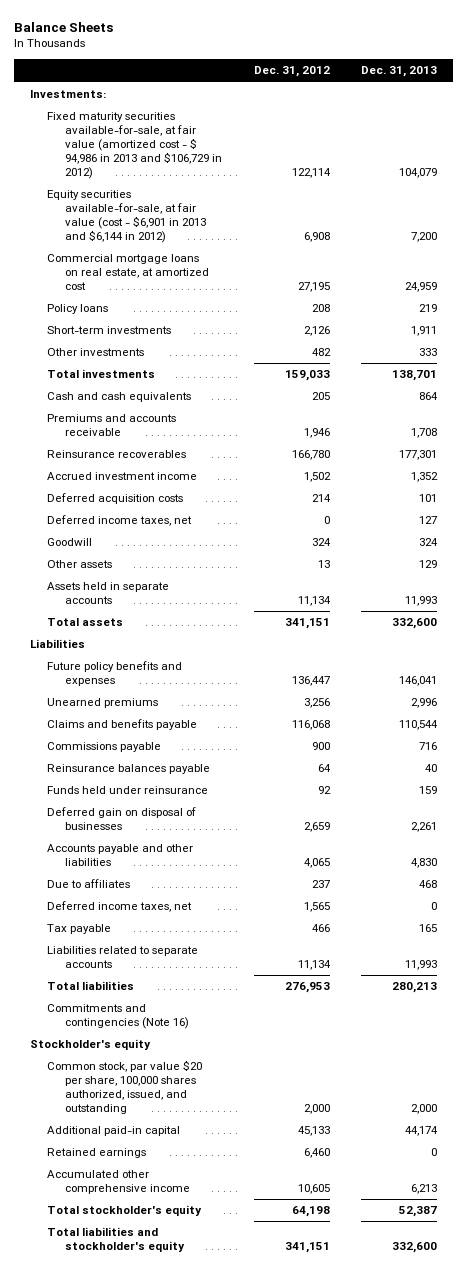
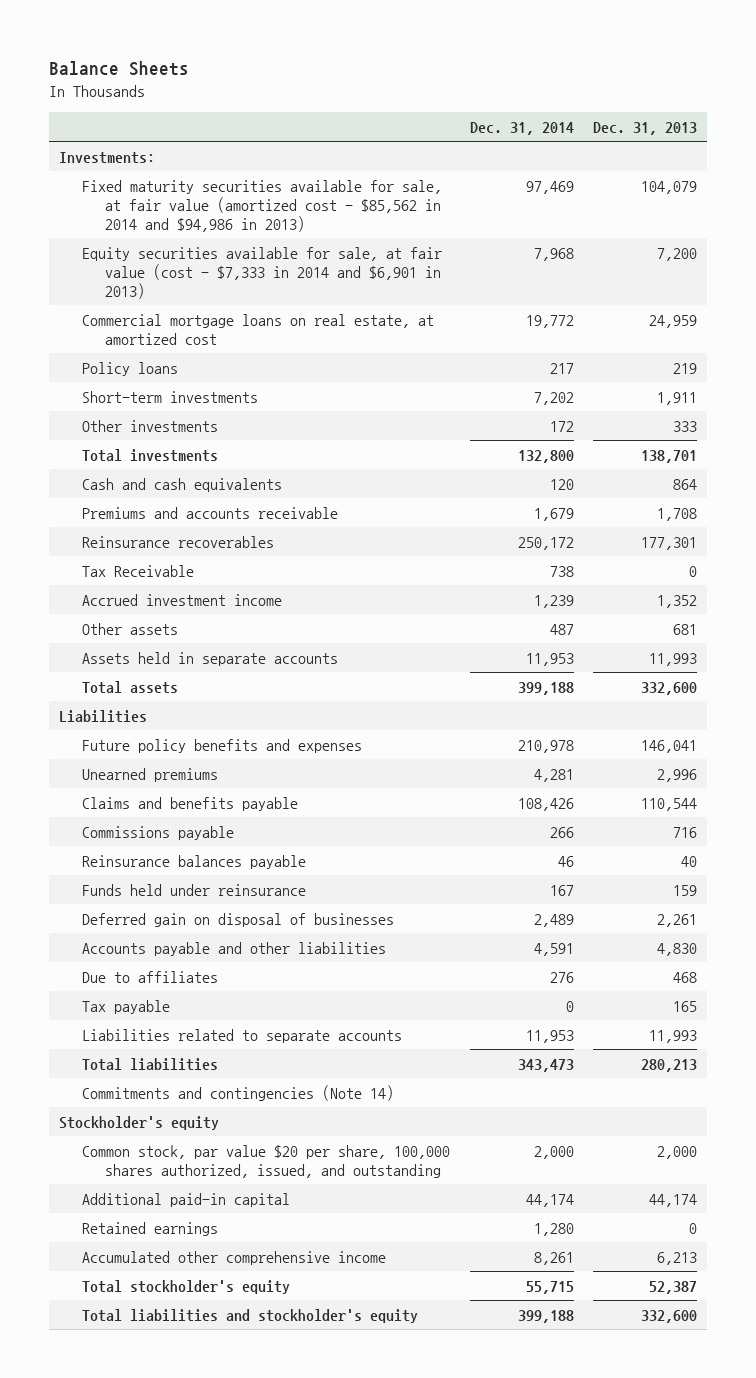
[253,66,330,78] Dec. 31, 2012 -> none
none -> [469,121,574,135] Dec. 31, 2014
[47,112,223,179] Fixed maturity securities available-for-sale, at fair value (amortized cost - $ 94,986 in 2013 and $106,729 in 2012) -> [81,179,442,233] Fixed maturity securities available for sale, at fair value (amortized cost - $85,562 in 2014 and $94,986 in 2013)
[47,190,207,243] Equity securities available-for-sale, at fair value (cost - $6,901 in 2013 and $6,144 in 2012) -> [81,246,442,300] Equity securities available for sale, at fair value (cost - $7,333 in 2014 and $6,901 in 2013)
none -> [81,564,194,577] Tax Receivable
[47,493,184,505] Deferred acquisition costs -> none
[47,515,193,527] Deferred income taxes, net -> none
[47,538,93,547] Goodwill -> none
[419,560,438,569] 129 -> [673,623,698,635] 681
[47,901,193,913] Deferred income taxes, net -> none
[47,1004,190,1030] Commitments and contingencies (Note 16) -> [81,1084,394,1101] Commitments and contingencies (Note 14)

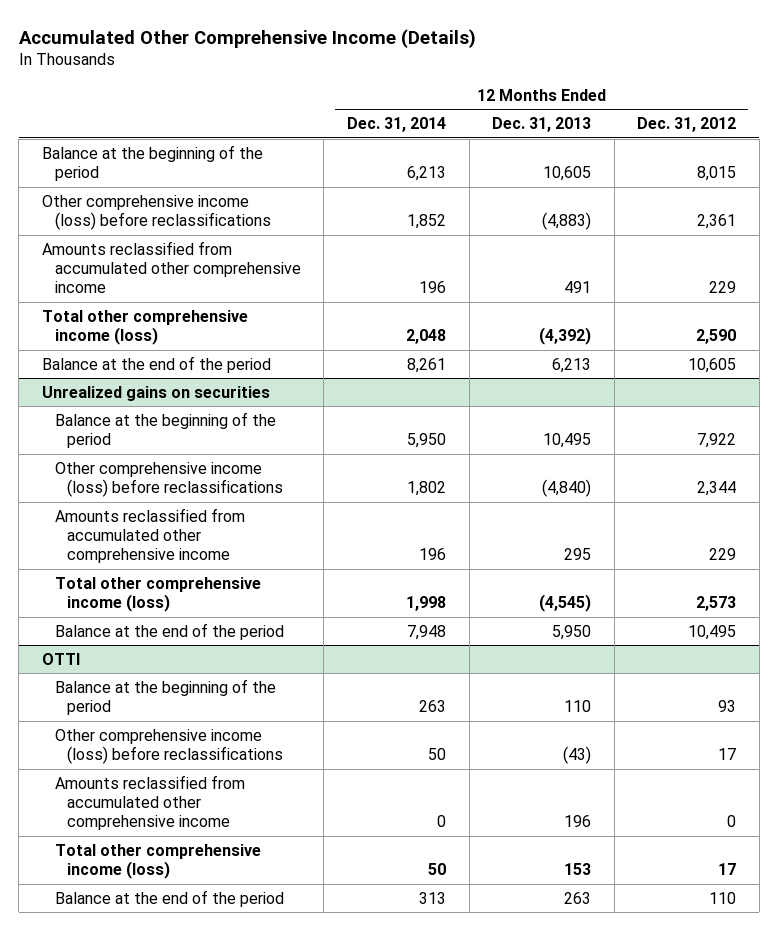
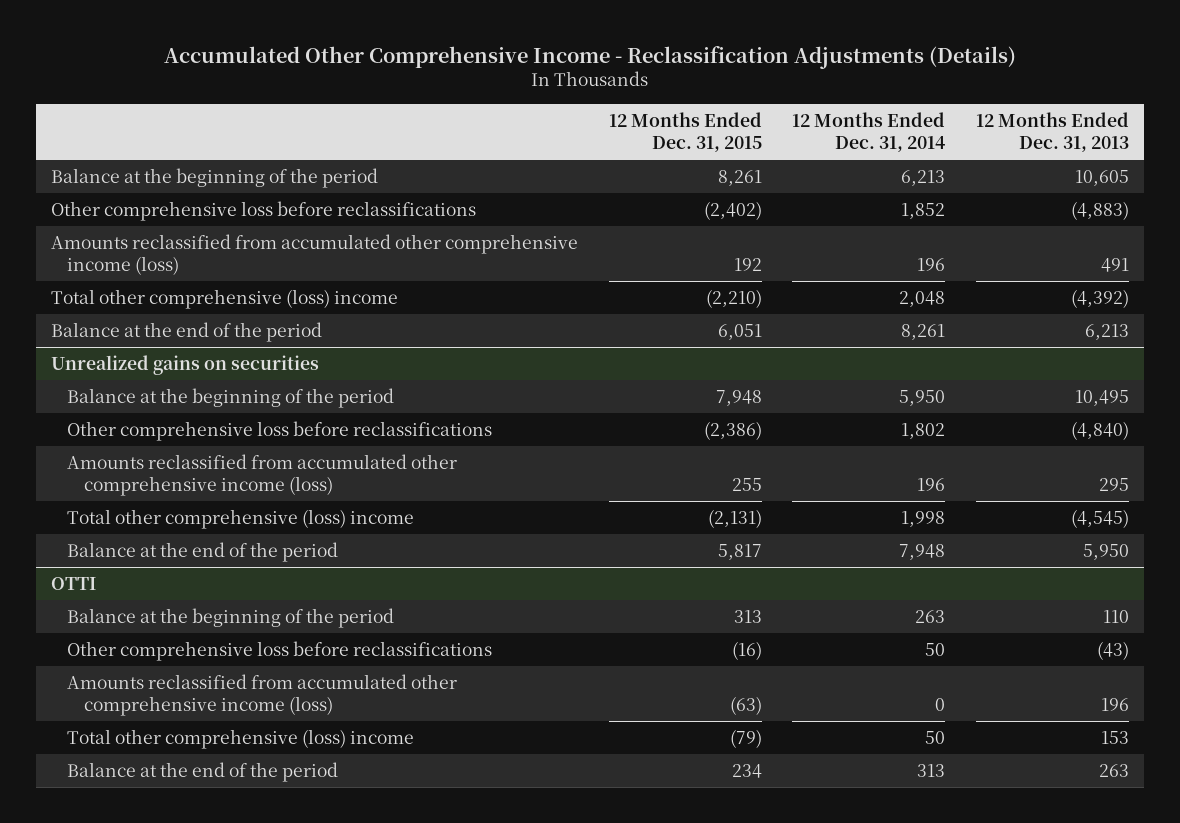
[18,28,476,48] Accumulated Other Comprehensive Income (Details) -> [163,45,1016,69] Accumulated Other Comprehensive Income - Reclassification Adjustments (Details)
[637,117,737,133] Dec. 31, 2012 -> none
none -> [608,111,762,153] 12 Months Ended Dec. 31, 2015
[41,194,271,230] Other comprehensive income (loss) before reclassifications -> [51,200,477,221] Other comprehensive loss before reclassifications
[41,240,301,293] Amounts reclassified from accumulated other comprehensive income -> [51,233,579,276] Amounts reclassified from accumulated other comprehensive income (loss)
[41,309,248,345] Total other comprehensive income (loss) -> [51,288,399,309] Total other comprehensive (loss) income
[54,461,284,497] Other comprehensive income (loss) before reclassifications -> [67,420,493,441] Other comprehensive loss before reclassifications
[54,507,245,563] Amounts reclassified from accumulated other comprehensive income -> [67,453,458,497] Amounts reclassified from accumulated other comprehensive income (loss)
[54,576,261,612] Total other comprehensive income (loss) -> [67,508,415,529] Total other comprehensive (loss) income
[54,728,284,764] Other comprehensive income (loss) before reclassifications -> [67,640,493,661] Other comprehensive loss before reclassifications
[54,774,245,830] Amounts reclassified from accumulated other comprehensive income -> [67,673,458,717] Amounts reclassified from accumulated other comprehensive income (loss)
[54,843,261,879] Total other comprehensive income (loss) -> [67,728,415,749] Total other comprehensive (loss) income

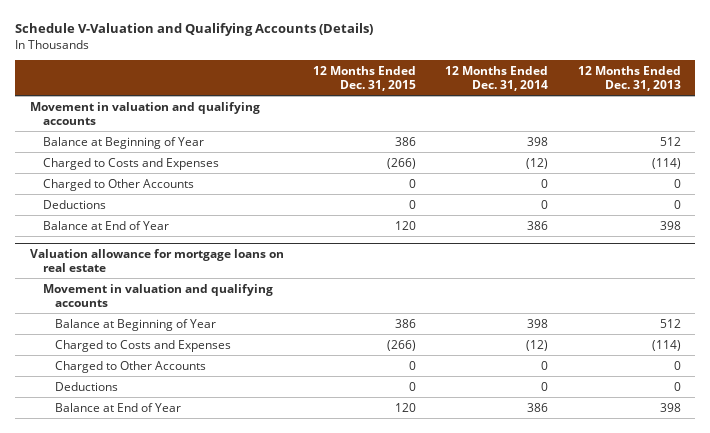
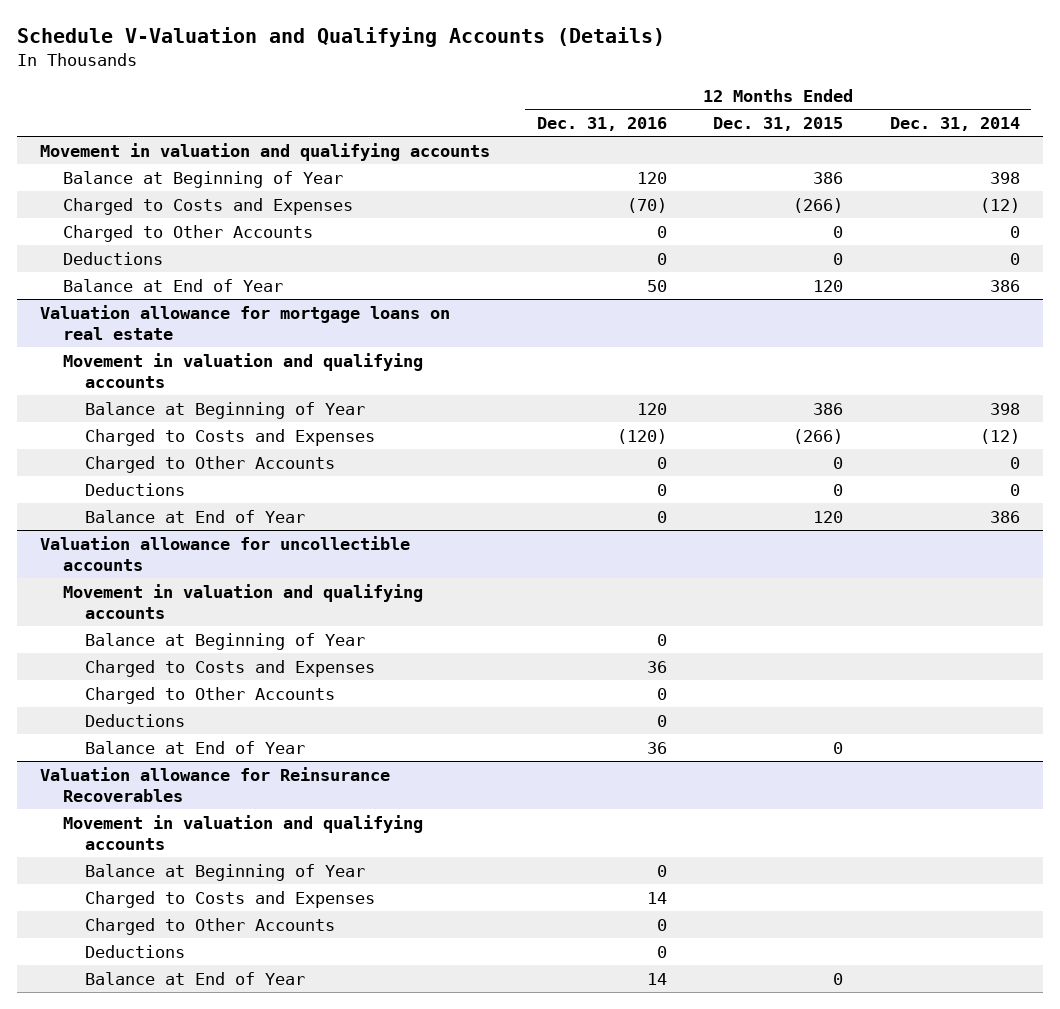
[577,65,681,91] 12 Months Ended Dec. 31, 2013 -> none
none -> [536,117,667,132] Dec. 31, 2016
none -> [39,535,410,571] Valuation allowance for uncollectible accounts
none -> [62,583,423,619] Movement in valuation and qualifying accounts
none -> [85,632,366,650] Balance at Beginning of Year
none -> [85,659,376,677] Charged to Costs and Expenses
none -> [85,686,336,704] Charged to Other Accounts
none -> [85,713,186,727] Deductions
none -> [85,740,306,754] Balance at End of Year
none -> [39,766,390,802] Valuation allowance for Reinsurance Recoverables
none -> [62,814,423,850] Movement in valuation and qualifying accounts
none -> [85,863,366,881] Balance at Beginning of Year
none -> [85,890,376,908] Charged to Costs and Expenses
none -> [85,917,336,935] Charged to Other Accounts
none -> [85,944,186,958] Deductions
none -> [85,971,306,985] Balance at End of Year

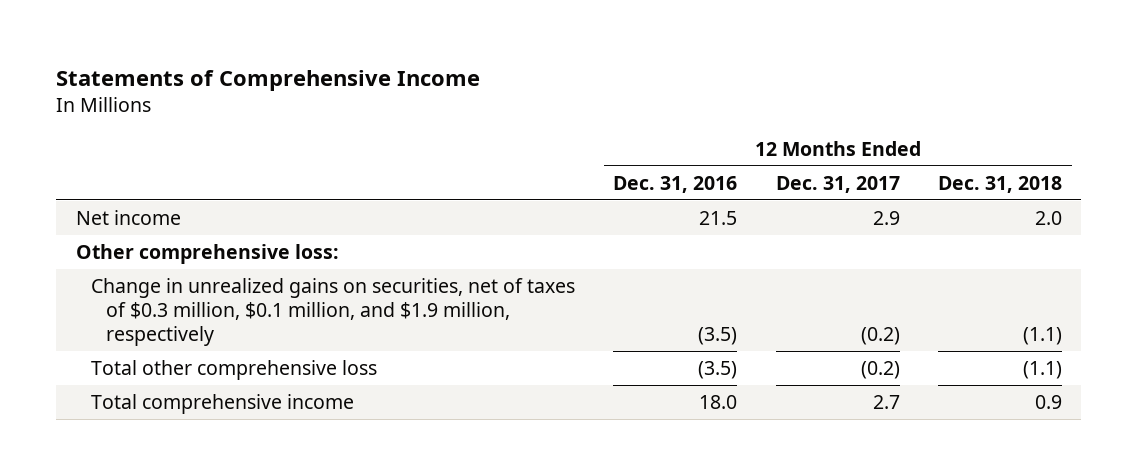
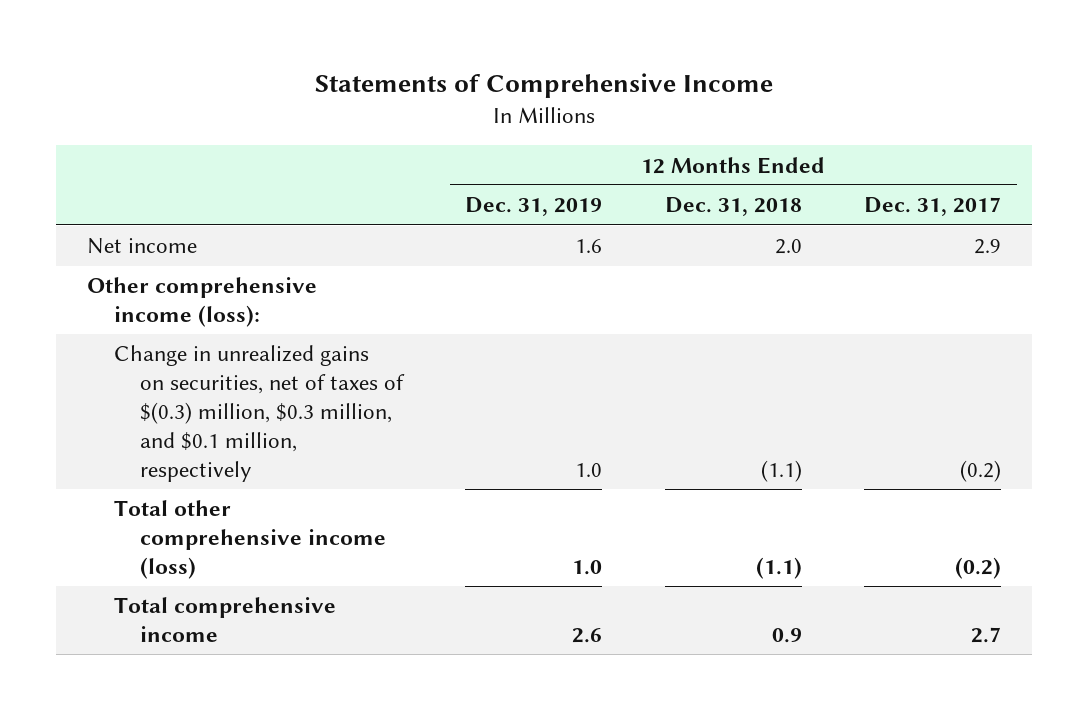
[613,175,738,193] Dec. 31, 2016 -> none
none -> [465,197,603,217] Dec. 31, 2019
[75,243,339,264] Other comprehensive loss: -> [87,277,318,328] Other comprehensive income (loss):
[90,277,575,347] Change in unrealized gains on securities, net of taxes of $0.3 million, $0.1 million, and $1.9 million, respectively -> [113,345,406,482] Change in unrealized gains on securities, net of taxes of $(0.3) million, $0.3 million, and $0.1 million, respectively
[90,359,377,380] Total other comprehensive loss -> [113,500,387,579] Total other comprehensive income (loss)

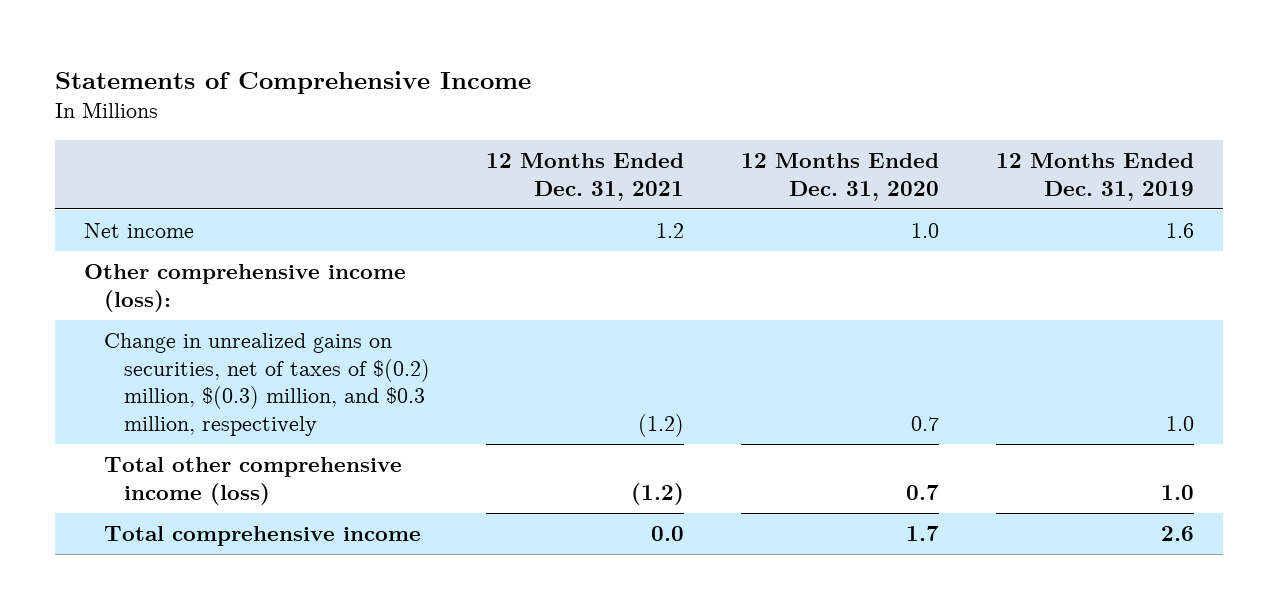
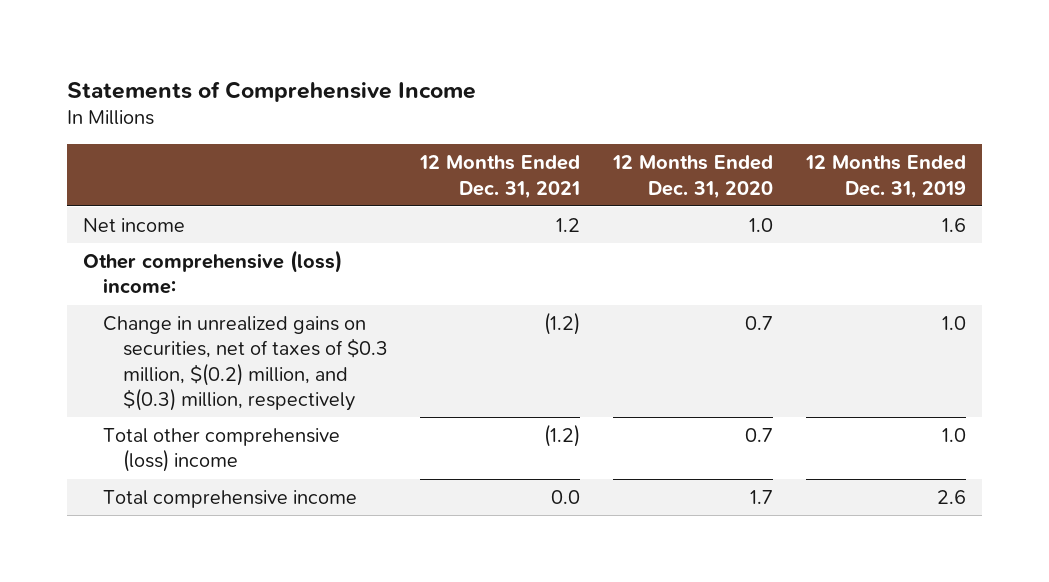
[83,263,406,312] Other comprehensive income (loss): -> [83,249,343,295] Other comprehensive (loss) income:
[103,332,430,437] Change in unrealized gains on securities, net of taxes of $(0.2) million, $(0.3) million, and $0.3 million, respectively -> [102,315,388,411] Change in unrealized gains on securities, net of taxes of $0.3 million, $(0.2) million, and $(0.3) million, respectively
[103,456,402,505] Total other comprehensive income (loss) -> [102,427,340,473] Total other comprehensive (loss) income

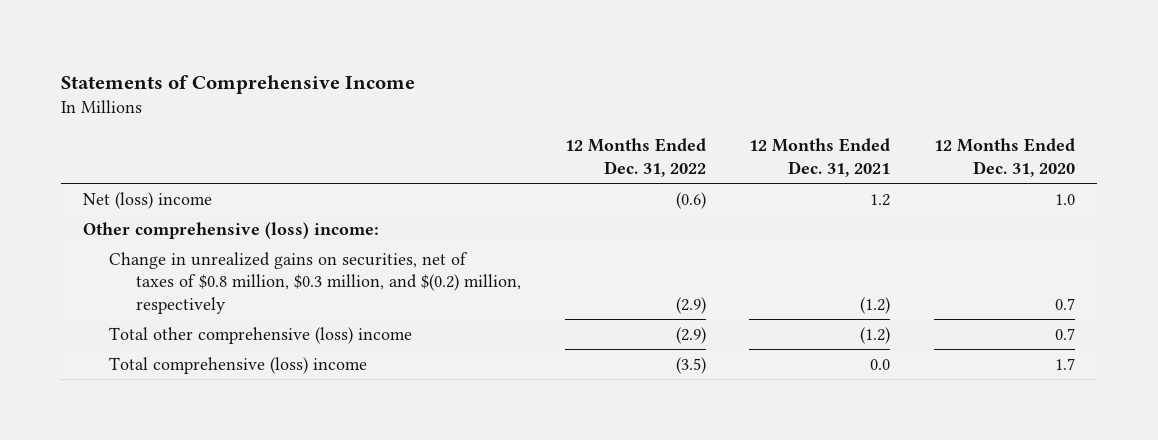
[805,155,967,199] 12 Months Ended Dec. 31, 2019 -> none
none -> [564,138,706,178] 12 Months Ended Dec. 31, 2022
[83,217,186,232] Net income -> [82,191,212,209] Net (loss) income
[102,315,388,411] Change in unrealized gains on securities, net of taxes of $0.3 million, $(0.2) million, and $(0.3) million, respectively -> [109,251,521,315] Change in unrealized gains on securities, net of taxes of $0.8 million, $0.3 million, and $(0.2) million, respectively
[102,489,357,508] Total comprehensive income -> [109,356,368,374] Total comprehensive (loss) income

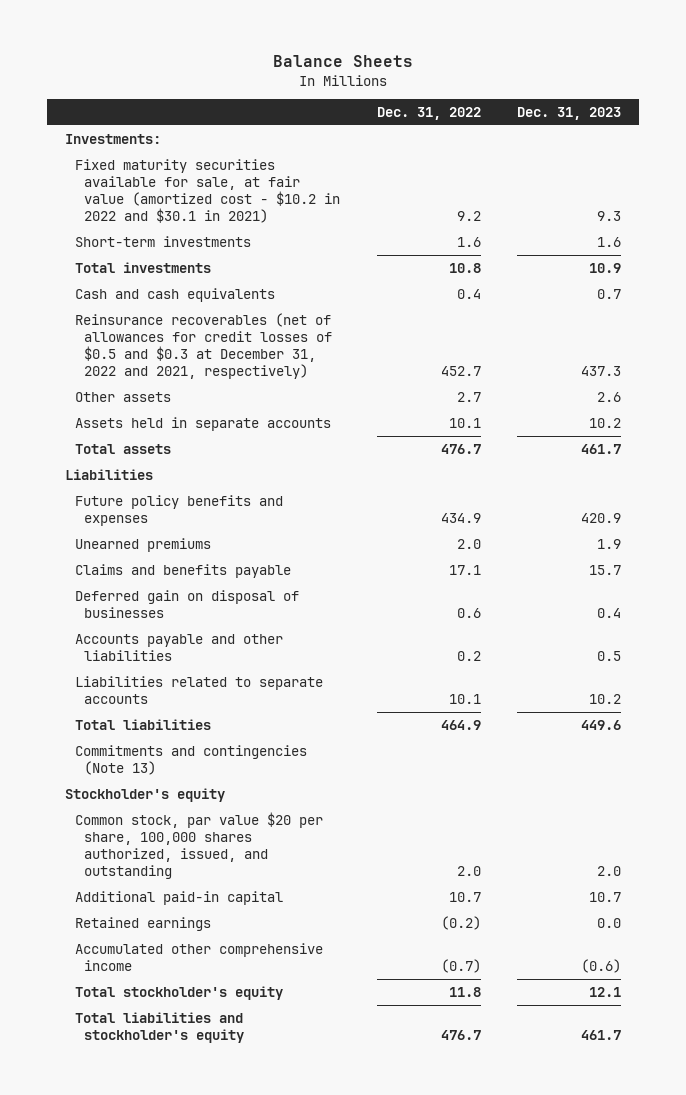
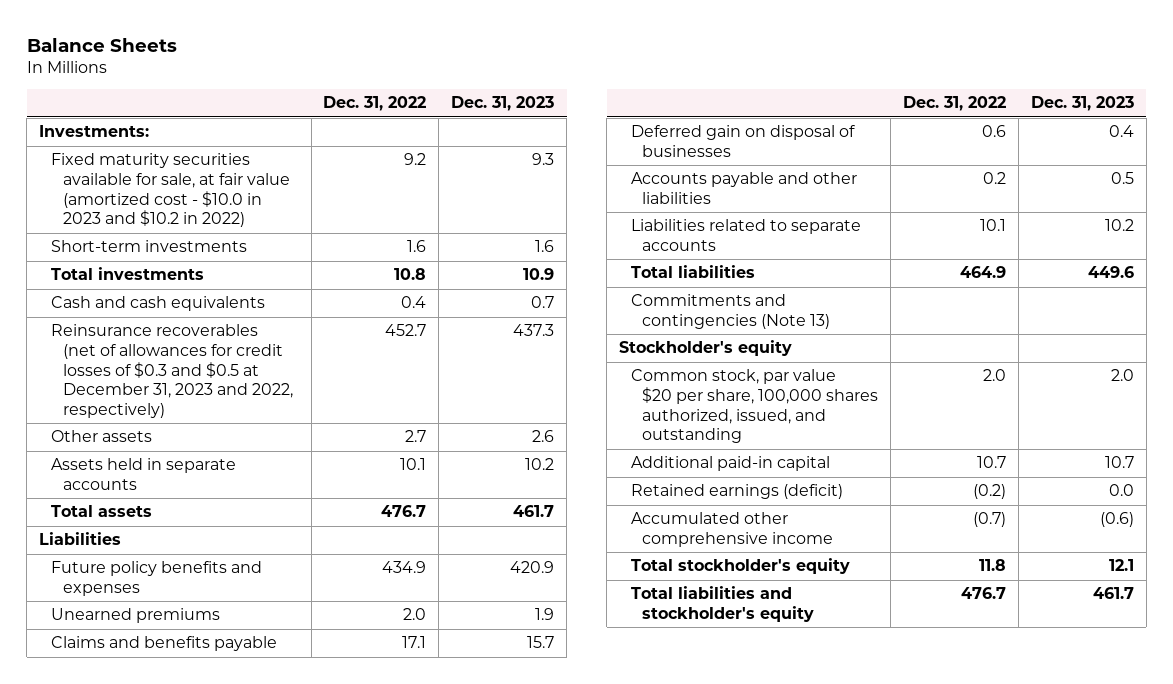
[74,158,341,224] Fixed maturity securities available for sale, at fair value (amortized cost - $10.2 in 2022 and $30.1 in 2021) -> [50,153,290,228] Fixed maturity securities available for sale, at fair value (amortized cost - $10.0 in 2023 and $10.2 in 2022)
[74,312,333,380] Reinsurance recoverables (net of allowances for credit losses of $0.5 and $0.3 at December 31, 2022 and 2021, respectively) -> [50,324,293,418] Reinsurance recoverables (net of allowances for credit losses of $0.3 and $0.5 at December 31, 2023 and 2022, respectively)
[74,916,211,931] Retained earnings -> [630,484,843,500] Retained earnings (deficit)

